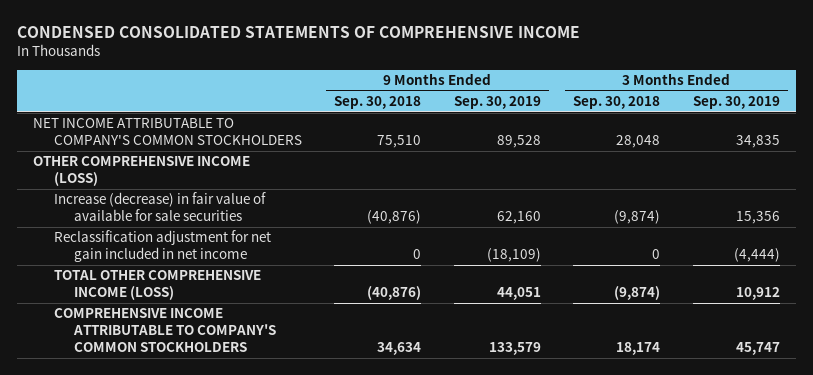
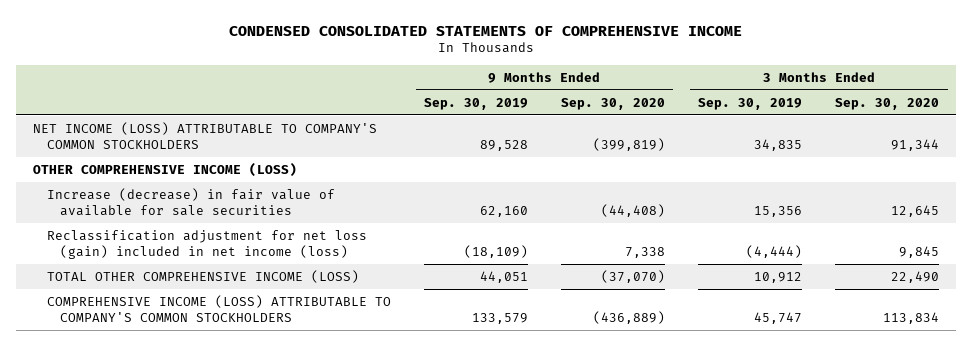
[334,96,422,110] Sep. 30, 2018 -> none
[573,96,661,110] Sep. 30, 2018 -> none
none -> [560,97,665,110] Sep. 30, 2020
none -> [835,97,940,110] Sep. 30, 2020
[33,118,302,146] NET INCOME ATTRIBUTABLE TO COMPANY'S COMMON STOCKHOLDERS -> [32,121,377,149] NET INCOME (LOSS) ATTRIBUTABLE TO COMPANY'S COMMON STOCKHOLDERS
[53,230,271,263] Reclassification adjustment for net gain included in net income -> [46,229,367,259] Reclassification adjustment for net loss (gain) included in net income (loss)
[53,308,277,353] COMPREHENSIVE INCOME ATTRIBUTABLE TO COMPANY'S COMMON STOCKHOLDERS -> [46,294,391,322] COMPREHENSIVE INCOME (LOSS) ATTRIBUTABLE TO COMPANY'S COMMON STOCKHOLDERS

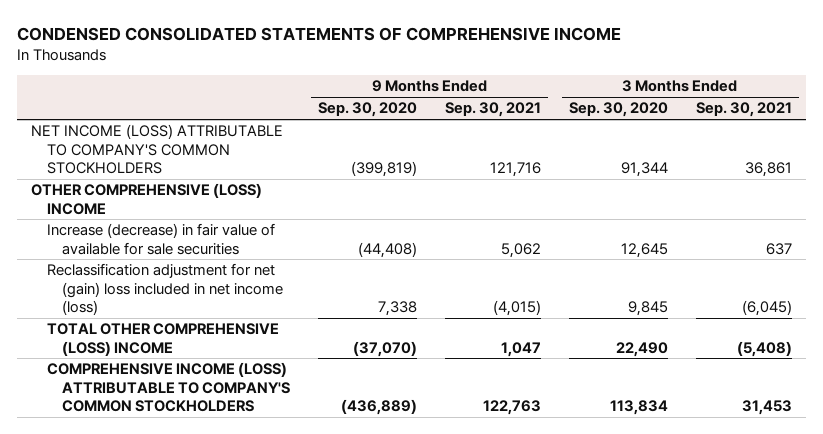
[423,97,528,110] Sep. 30, 2019 -> none
[698,97,803,110] Sep. 30, 2019 -> none
none -> [445,102,542,118] Sep. 30, 2021
none -> [695,102,792,118] Sep. 30, 2021
[32,162,297,177] OTHER COMPREHENSIVE INCOME (LOSS) -> [30,183,262,215] OTHER COMPREHENSIVE (LOSS) INCOME
[46,229,367,259] Reclassification adjustment for net loss (gain) included in net income (loss) -> [46,263,284,315] Reclassification adjustment for net (gain) loss included in net income (loss)
[46,269,359,283] TOTAL OTHER COMPREHENSIVE INCOME (LOSS) -> [46,323,279,356] TOTAL OTHER COMPREHENSIVE (LOSS) INCOME

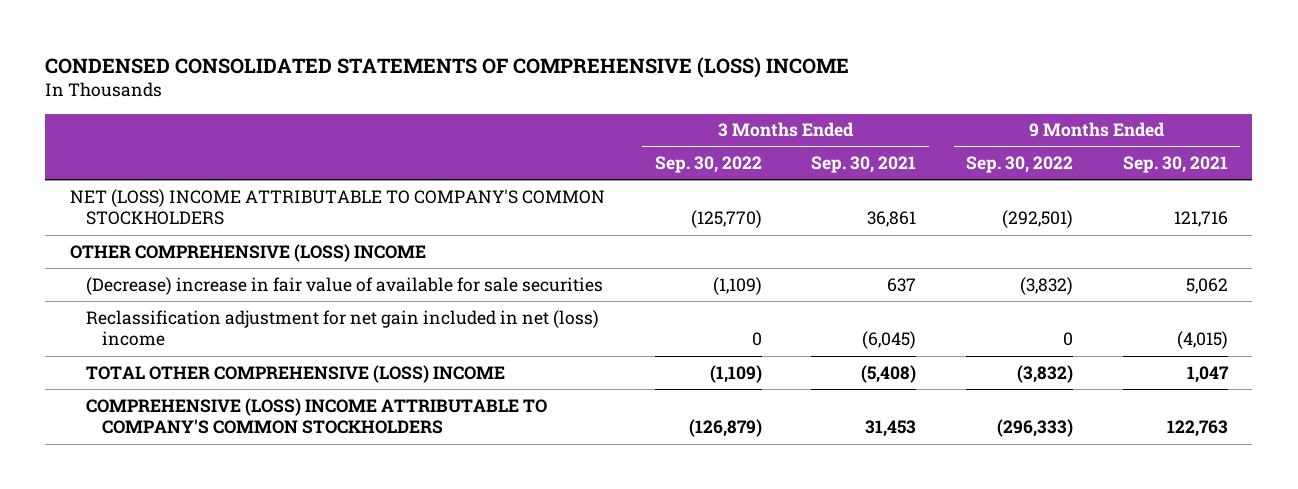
[16,27,621,42] CONDENSED CONSOLIDATED STATEMENTS OF COMPREHENSIVE INCOME -> [45,56,850,78] CONDENSED CONSOLIDATED STATEMENTS OF COMPREHENSIVE (LOSS) INCOME
[318,102,418,118] Sep. 30, 2020 -> none
[568,102,668,118] Sep. 30, 2020 -> none
none -> [654,156,762,174] Sep. 30, 2022
none -> [965,156,1073,174] Sep. 30, 2022
[30,124,283,174] NET INCOME (LOSS) ATTRIBUTABLE TO COMPANY'S COMMON STOCKHOLDERS -> [70,188,606,226] NET (LOSS) INCOME ATTRIBUTABLE TO COMPANY'S COMMON STOCKHOLDERS
[46,223,275,255] Increase (decrease) in fair value of available for sale securities -> [85,276,603,295] (Decrease) increase in fair value of available for sale securities
[46,263,284,315] Reclassification adjustment for net (gain) loss included in net income (loss) -> [85,309,599,347] Reclassification adjustment for net gain included in net (loss) income
[46,362,291,412] COMPREHENSIVE INCOME (LOSS) ATTRIBUTABLE TO COMPANY'S COMMON STOCKHOLDERS -> [85,397,547,435] COMPREHENSIVE (LOSS) INCOME ATTRIBUTABLE TO COMPANY'S COMMON STOCKHOLDERS

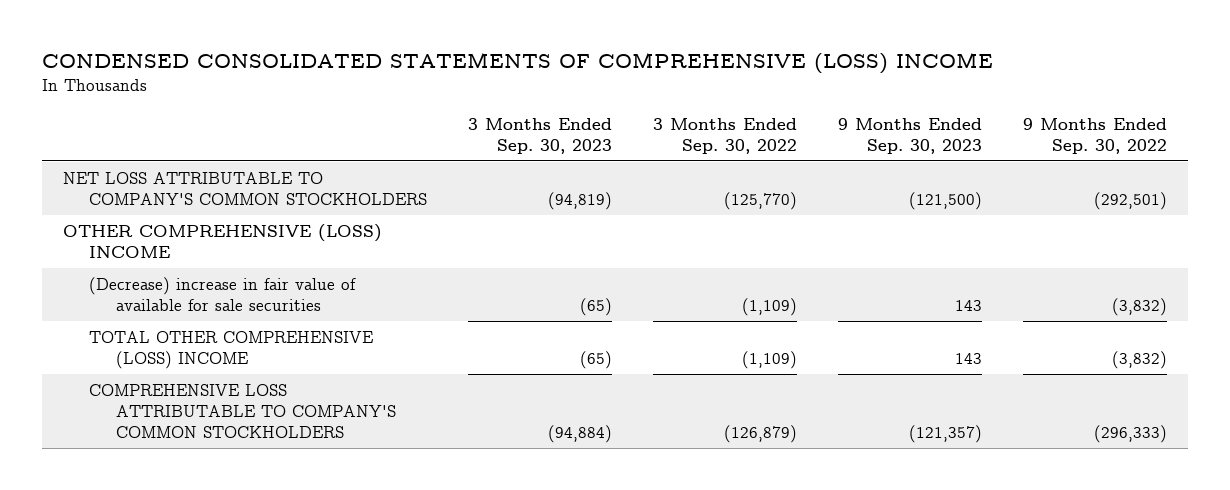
[811,156,917,174] Sep. 30, 2021 -> none
[1122,156,1228,174] Sep. 30, 2021 -> none
none -> [468,117,613,155] 3 Months Ended Sep. 30, 2023
none -> [838,117,983,155] 9 Months Ended Sep. 30, 2023
[70,188,606,226] NET (LOSS) INCOME ATTRIBUTABLE TO COMPANY'S COMMON STOCKHOLDERS -> [62,171,428,205] NET LOSS ATTRIBUTABLE TO COMPANY'S COMMON STOCKHOLDERS
[85,309,599,347] Reclassification adjustment for net gain included in net (loss) income -> none
[85,397,547,435] COMPREHENSIVE (LOSS) INCOME ATTRIBUTABLE TO COMPANY'S COMMON STOCKHOLDERS -> [89,383,396,439] COMPREHENSIVE LOSS ATTRIBUTABLE TO COMPANY'S COMMON STOCKHOLDERS

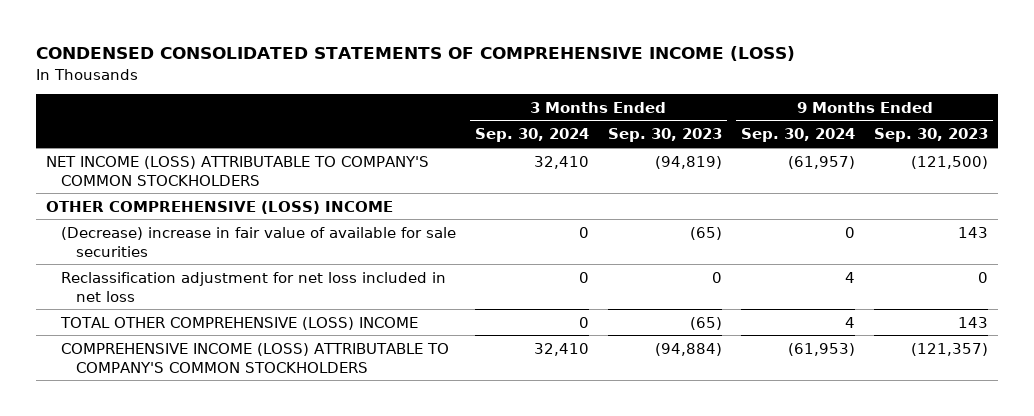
[42,52,994,75] CONDENSED CONSOLIDATED STATEMENTS OF COMPREHENSIVE (LOSS) INCOME -> [36,46,796,62] CONDENSED CONSOLIDATED STATEMENTS OF COMPREHENSIVE INCOME (LOSS)
[653,117,798,155] 3 Months Ended Sep. 30, 2022 -> none
[1023,117,1168,155] 9 Months Ended Sep. 30, 2022 -> none
none -> [474,128,589,143] Sep. 30, 2024
none -> [741,128,856,143] Sep. 30, 2024
[62,171,428,205] NET LOSS ATTRIBUTABLE TO COMPANY'S COMMON STOCKHOLDERS -> [45,155,429,186] NET INCOME (LOSS) ATTRIBUTABLE TO COMPANY'S COMMON STOCKHOLDERS
none -> [60,271,446,302] Reclassification adjustment for net loss included in net loss
[89,383,396,439] COMPREHENSIVE LOSS ATTRIBUTABLE TO COMPANY'S COMMON STOCKHOLDERS -> [60,342,449,373] COMPREHENSIVE INCOME (LOSS) ATTRIBUTABLE TO COMPANY'S COMMON STOCKHOLDERS

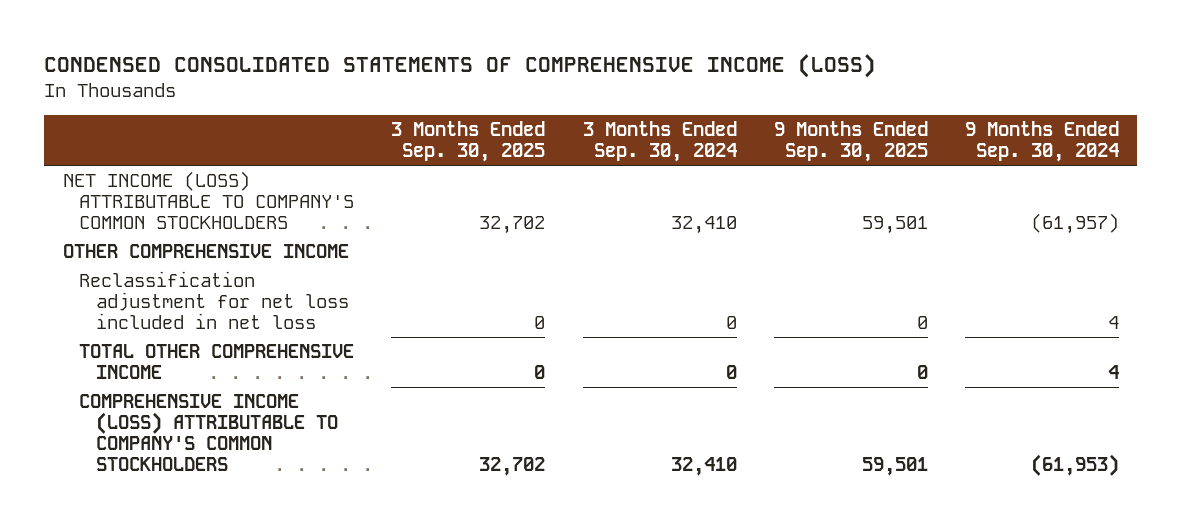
[607,128,722,143] Sep. 30, 2023 -> none
[874,128,989,143] Sep. 30, 2023 -> none
none -> [391,121,546,163] 3 Months Ended Sep. 30, 2025
none -> [773,121,928,163] 9 Months Ended Sep. 30, 2025
[60,226,456,257] (Decrease) increase in fair value of available for sale securities -> none
[45,200,393,214] OTHER COMPREHENSIVE (LOSS) INCOME -> [62,243,349,258] OTHER COMPREHENSIVE INCOME
[59,316,418,330] TOTAL OTHER COMPREHENSIVE (LOSS) INCOME -> [79,343,355,379] TOTAL OTHER COMPREHENSIVE INCOME

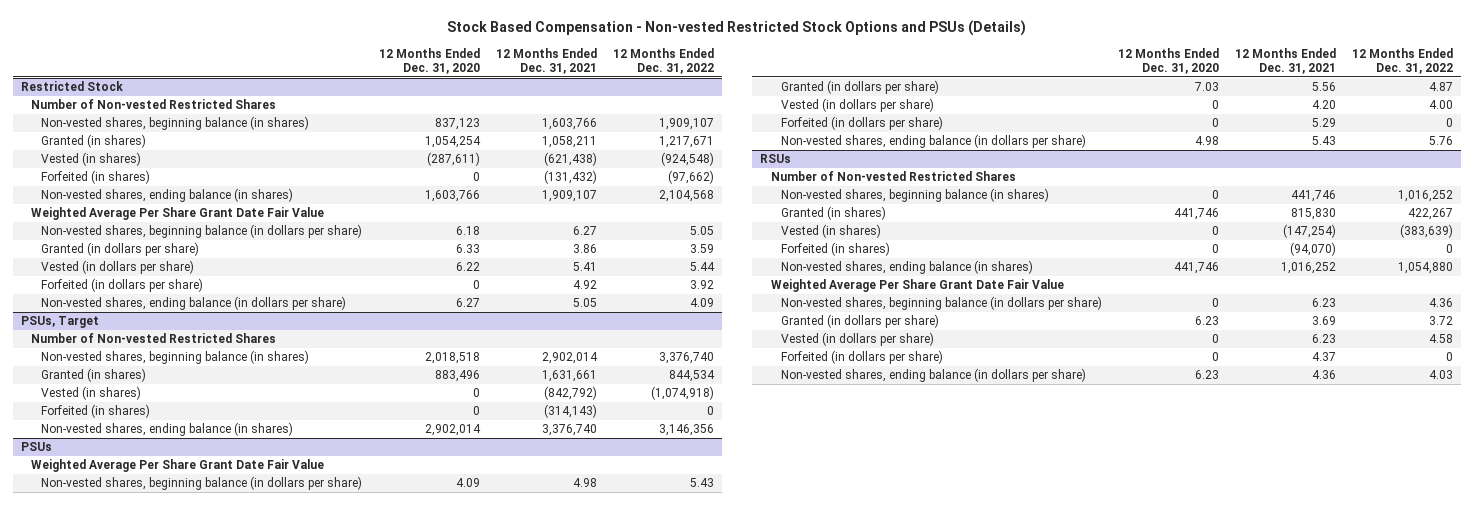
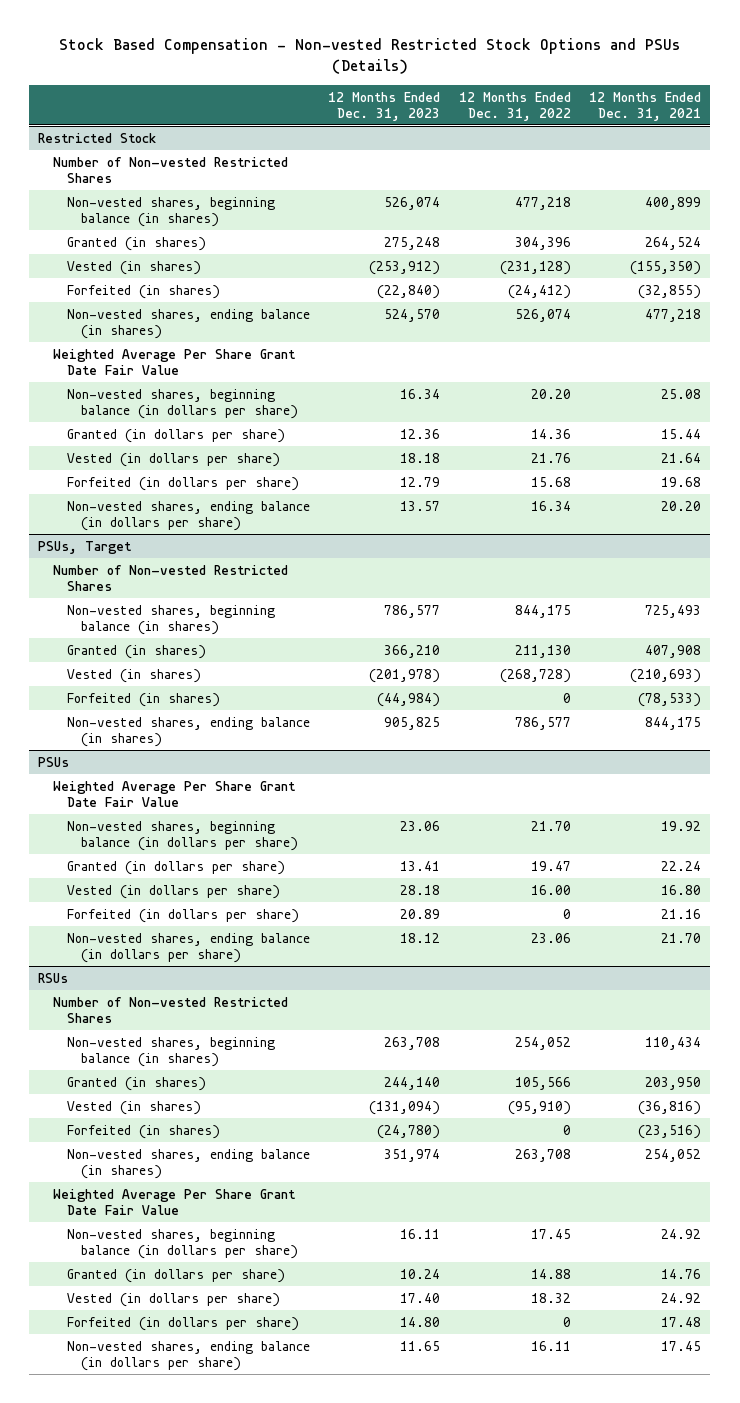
[378,47,480,74] 12 Months Ended Dec. 31, 2020 -> none
none -> [328,91,441,121] 12 Months Ended Dec. 31, 2023
[541,118,597,131] 1,603,766 -> [645,196,702,210] 400,899
[658,118,714,131] 1,909,107 -> [514,196,571,210] 477,218
[541,136,597,149] 1,058,211 -> [645,236,702,250] 264,524
[658,136,714,149] 1,217,671 -> [514,236,571,250] 304,396
[543,152,597,167] (621,438) -> [630,260,702,275] (155,350)
[660,152,714,167] (924,548) -> [499,260,571,275] (231,128)
[543,170,597,185] (131,432) -> [638,284,702,299] (32,855)
[667,170,714,185] (97,662) -> [507,284,571,299] (24,412)
[541,190,597,203] 1,909,107 -> [645,308,702,322] 477,218
[658,190,714,203] 2,104,568 -> [514,308,571,322] 526,074
[572,226,597,236] 6.27 -> [661,388,702,399] 25.08
[689,226,714,236] 5.05 -> [530,388,571,399] 20.20
[572,244,597,254] 3.86 -> [661,428,702,439] 15.44
[689,244,714,254] 3.59 -> [530,428,571,439] 14.36
[572,262,597,272] 5.41 -> [661,452,702,463] 21.64
[689,262,715,272] 5.44 -> [530,452,571,463] 21.76
[572,280,597,290] 4.92 -> [661,476,702,487] 19.68
[689,280,714,290] 3.92 -> [530,476,571,487] 15.68
[572,298,597,308] 5.05 -> [661,500,702,511] 20.20
[689,298,714,308] 4.09 -> [530,500,571,511] 16.34
[541,352,598,365] 2,902,014 -> [645,604,702,618] 725,493
[658,352,714,365] 3,376,740 -> [514,604,571,618] 844,175
[541,370,597,383] 1,631,661 -> [645,644,702,658] 407,908
[668,370,715,383] 844,534 -> [514,644,571,658] 211,130
[543,386,597,401] (842,792) -> [630,668,702,683] (210,693)
[650,386,714,401] (1,074,918) -> [499,668,571,683] (268,728)
[543,404,597,419] (314,143) -> [638,692,702,707] (78,533)
[541,424,597,437] 3,376,740 -> [645,716,702,730] 844,175
[658,424,714,437] 3,146,356 -> [514,716,571,730] 786,577
[572,478,597,488] 4.98 -> [661,820,702,831] 19.92
[689,478,714,488] 5.43 -> [530,820,571,831] 21.70
[1312,82,1337,92] 5.56 -> [661,860,702,871] 22.24
[1429,82,1454,92] 4.87 -> [530,860,571,871] 19.47
[1312,100,1337,110] 4.20 -> [661,884,702,895] 16.80
[1429,100,1454,110] 4.00 -> [530,884,571,895] 16.00
[1312,118,1337,128] 5.29 -> [661,908,702,919] 21.16
[1312,136,1337,146] 5.43 -> [661,932,702,943] 21.70
[1429,136,1454,146] 5.76 -> [530,932,571,943] 23.06
[1291,190,1337,203] 441,746 -> [645,1036,702,1050] 110,434
[1398,190,1454,203] 1,016,252 -> [514,1036,571,1050] 254,052
[1291,208,1337,221] 815,830 -> [645,1076,702,1090] 203,950
[1408,208,1454,221] 422,267 -> [514,1076,571,1090] 105,566
[1283,224,1337,239] (147,254) -> [638,1100,702,1115] (36,816)
[1400,224,1454,239] (383,639) -> [507,1100,571,1115] (95,910)
[1290,242,1337,257] (94,070) -> [638,1124,702,1139] (23,516)
[1281,262,1337,275] 1,016,252 -> [645,1148,702,1162] 254,052
[1398,262,1454,275] 1,054,880 -> [514,1148,571,1162] 263,708
[1312,298,1337,308] 6.23 -> [661,1228,702,1239] 24.92
[1429,298,1454,308] 4.36 -> [530,1228,571,1239] 17.45
[1312,316,1337,326] 3.69 -> [661,1268,702,1279] 14.76
[1429,316,1454,326] 3.72 -> [530,1268,571,1279] 14.88
[1312,334,1337,344] 6.23 -> [661,1292,702,1303] 24.92
[1429,334,1454,344] 4.58 -> [530,1292,571,1303] 18.32
[1312,352,1337,362] 4.37 -> [661,1316,702,1327] 17.48
[1312,370,1337,380] 4.36 -> [661,1340,702,1351] 17.45
[1429,370,1454,380] 4.03 -> [530,1340,571,1351] 16.11

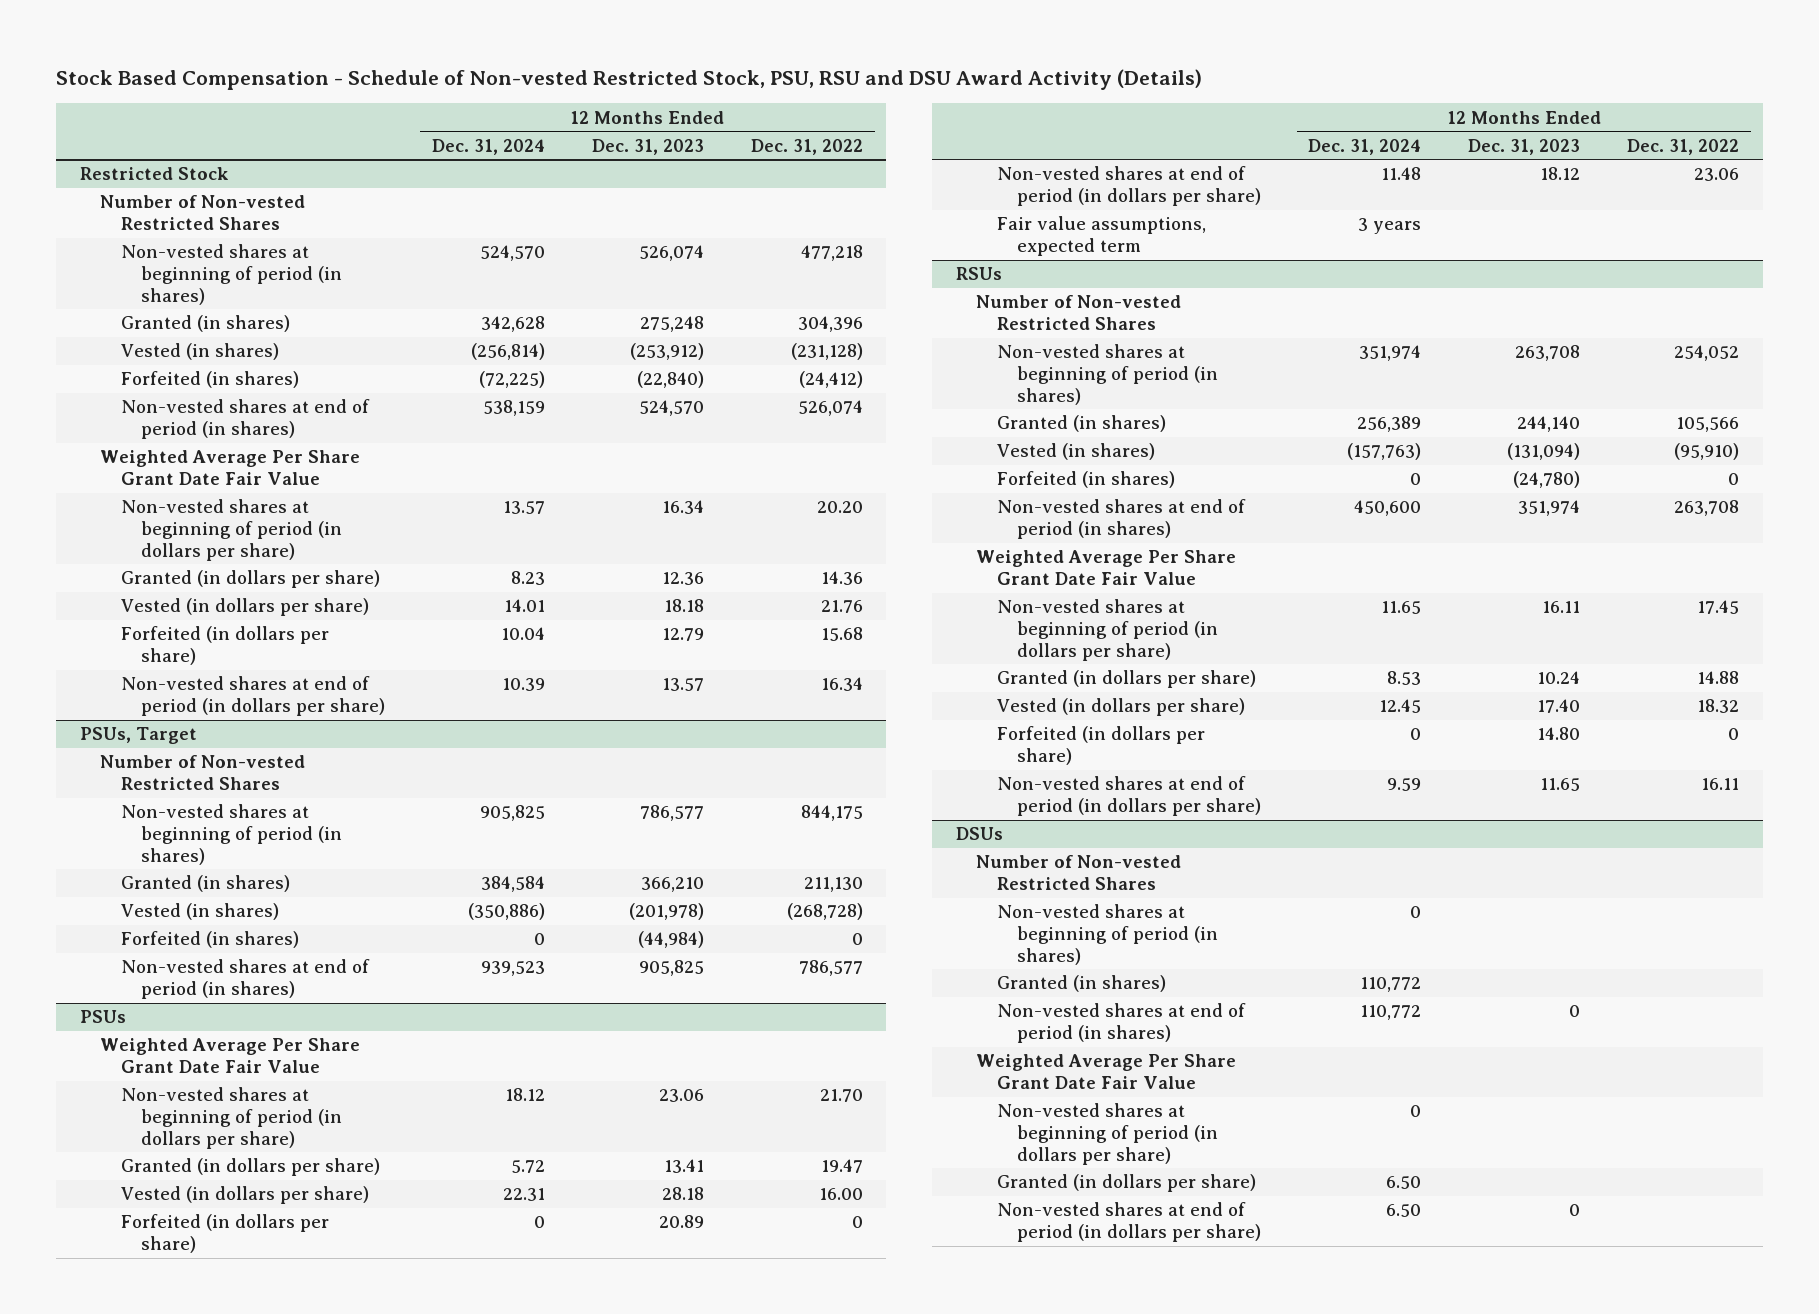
[58,38,680,75] Stock Based Compensation - Non-vested Restricted Stock Options and PSUs (Details) -> [56,68,1203,90] Stock Based Compensation - Schedule of Non-vested Restricted Stock, PSU, RSU and DSU Award Activity (Details)
[589,91,702,121] 12 Months Ended Dec. 31, 2021 -> none
none -> [431,138,545,155] Dec. 31, 2024
[67,196,276,227] Non-vested shares, beginning balance (in shares) -> [120,244,343,305] Non-vested shares at beginning of period (in shares)
[67,308,311,339] Non-vested shares, ending balance (in shares) -> [120,399,370,440] Non-vested shares at end of period (in shares)
[67,388,299,419] Non-vested shares, beginning balance (in dollars per share) -> [120,499,343,561] Non-vested shares at beginning of period (in dollars per share)
[67,500,311,531] Non-vested shares, ending balance (in dollars per share) -> [120,676,386,717] Non-vested shares at end of period (in dollars per share)
[67,604,276,635] Non-vested shares, beginning balance (in shares) -> [120,804,343,865] Non-vested shares at beginning of period (in shares)
[67,716,311,747] Non-vested shares, ending balance (in shares) -> [120,959,370,1000] Non-vested shares at end of period (in shares)
[67,820,299,851] Non-vested shares, beginning balance (in dollars per share) -> [120,1087,343,1149] Non-vested shares at beginning of period (in dollars per share)
[67,932,311,963] Non-vested shares, ending balance (in dollars per share) -> [996,166,1262,207] Non-vested shares at end of period (in dollars per share)
none -> [996,216,1206,257] Fair value assumptions, expected term
[67,1036,276,1067] Non-vested shares, beginning balance (in shares) -> [996,344,1219,405] Non-vested shares at beginning of period (in shares)
[67,1148,311,1179] Non-vested shares, ending balance (in shares) -> [996,499,1246,540] Non-vested shares at end of period (in shares)
[67,1228,299,1259] Non-vested shares, beginning balance (in dollars per share) -> [996,599,1219,661] Non-vested shares at beginning of period (in dollars per share)
[67,1340,311,1371] Non-vested shares, ending balance (in dollars per share) -> [996,776,1262,817] Non-vested shares at end of period (in dollars per share)
none -> [955,827,1003,841] DSUs
none -> [976,855,1182,891] Number of Non-vested Restricted Shares
none -> [996,904,1219,965] Non-vested shares at beginning of period (in shares)
none -> [996,975,1166,993] Granted (in shares)
none -> [996,1003,1246,1044] Non-vested shares at end of period (in shares)
none -> [976,1054,1237,1090] Weighted Average Per Share Grant Date Fair Value
none -> [996,1103,1219,1165] Non-vested shares at beginning of period (in dollars per share)
none -> [996,1174,1256,1193] Granted (in dollars per share)
none -> [996,1202,1262,1243] Non-vested shares at end of period (in dollars per share)

